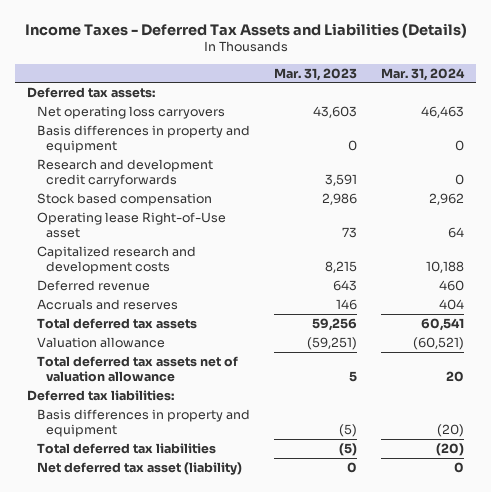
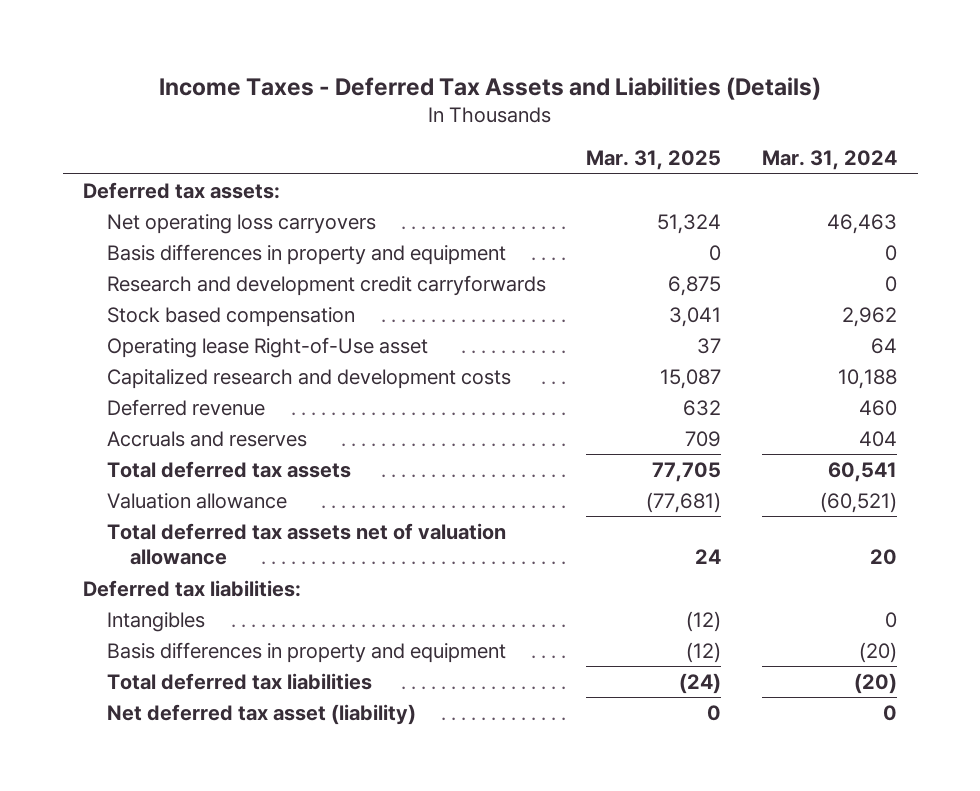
[273,67,357,81] Mar. 31, 2023 -> none
none -> [586,150,722,171] Mar. 31, 2025
none -> [106,611,205,632] Intangibles

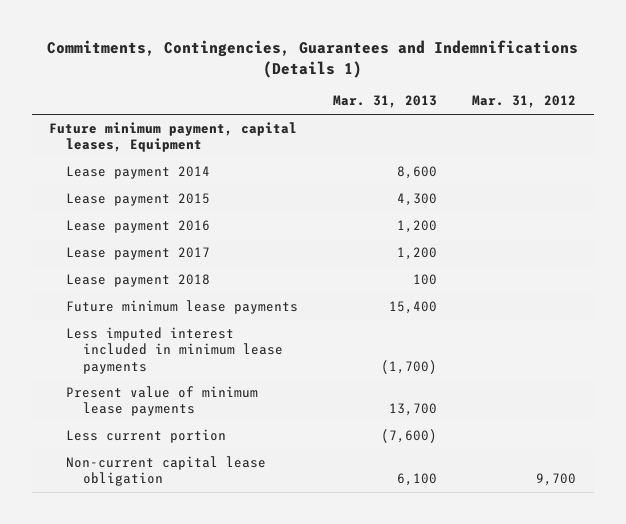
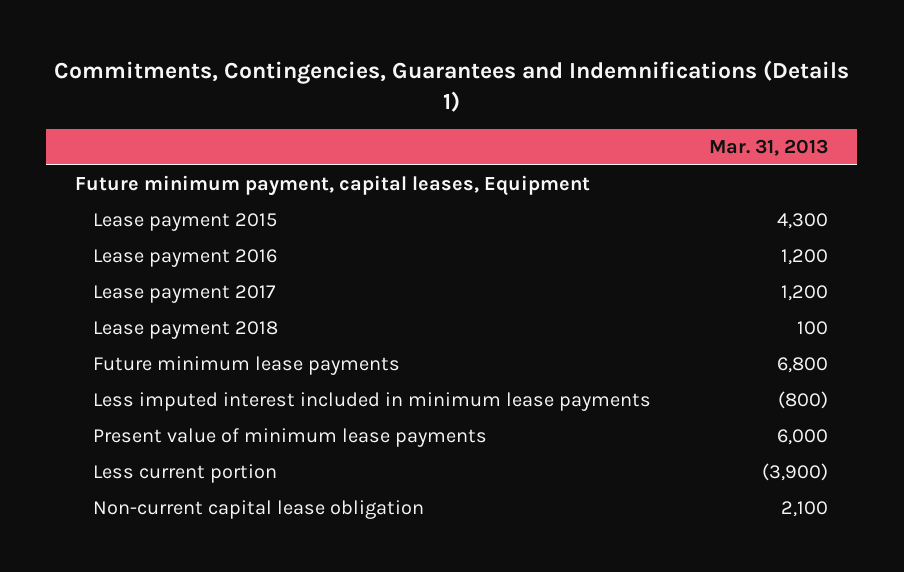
[472,95,577,109] Mar. 31, 2012 -> none
[66,166,211,180] Lease payment 2014 -> none
[389,301,438,315] 15,400 -> [777,357,829,374] 6,800
[381,359,438,374] (1,700) -> [778,391,829,410] (800)
[389,403,438,417] 13,700 -> [777,429,829,446] 6,000
[381,429,438,444] (7,600) -> [762,463,829,482] (3,900)
[397,473,438,487] 6,100 -> [781,501,829,518] 2,100

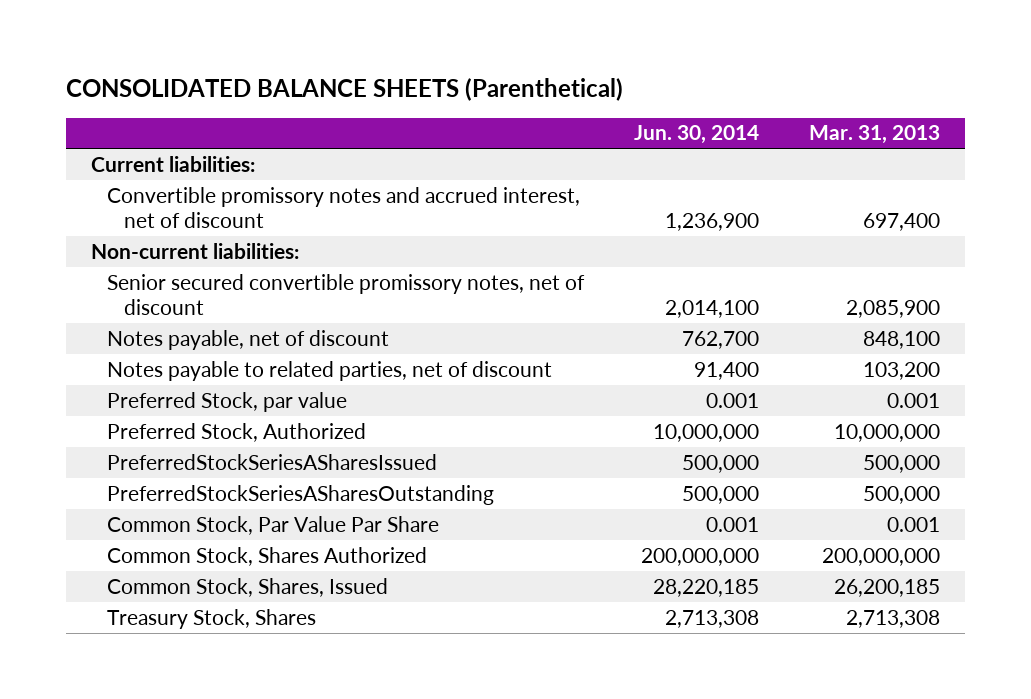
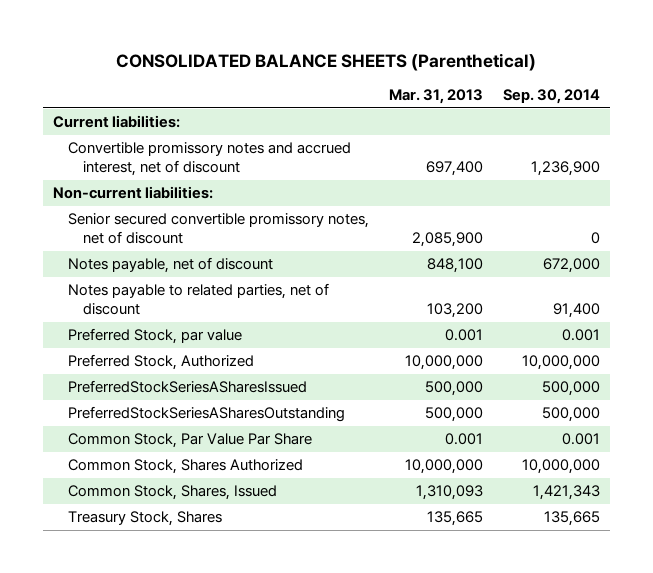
[634,125,760,145] Jun. 30, 2014 -> none
none -> [502,89,600,105] Sep. 30, 2014
[822,547,941,566] 200,000,000 -> [404,459,483,475] 10,000,000
[834,578,941,597] 26,200,185 -> [415,485,483,501] 1,310,093
[846,609,941,628] 2,713,308 -> [426,511,483,527] 135,665

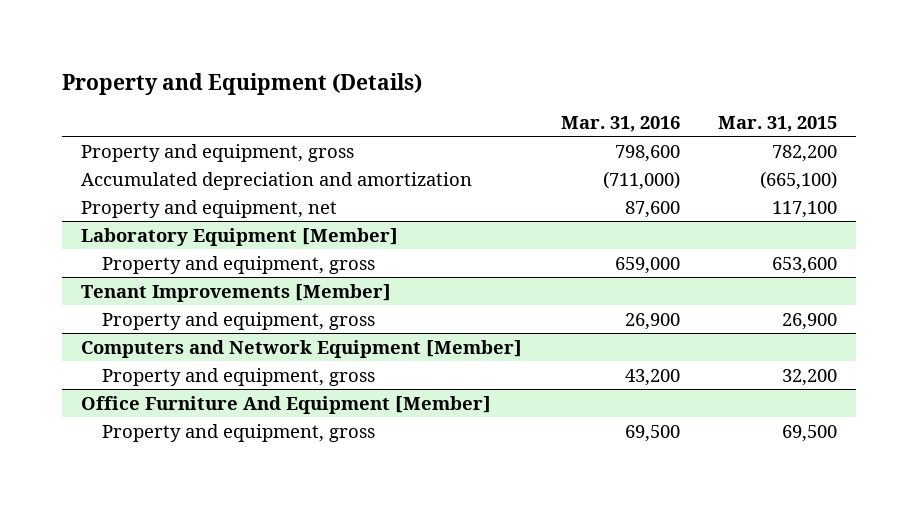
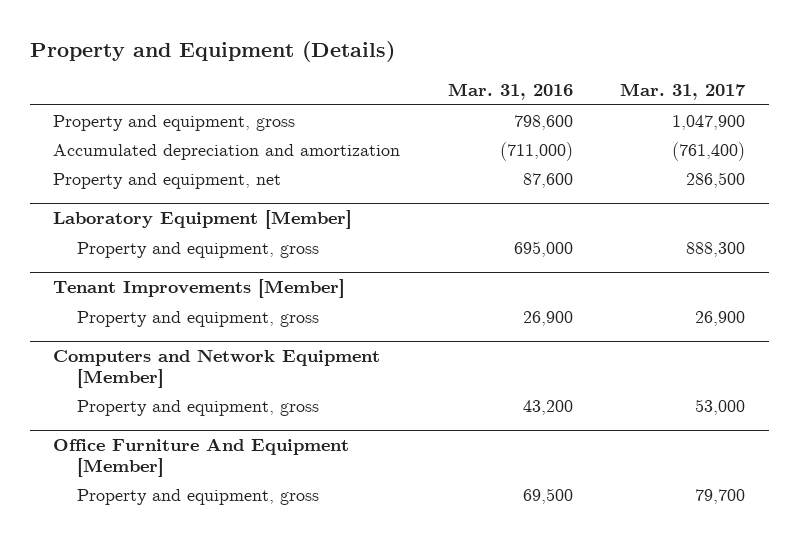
[718,115,838,132] Mar. 31, 2015 -> none
none -> [620,83,747,101] Mar. 31, 2017
[614,256,680,274] 659,000 -> [513,240,573,257] 695,000

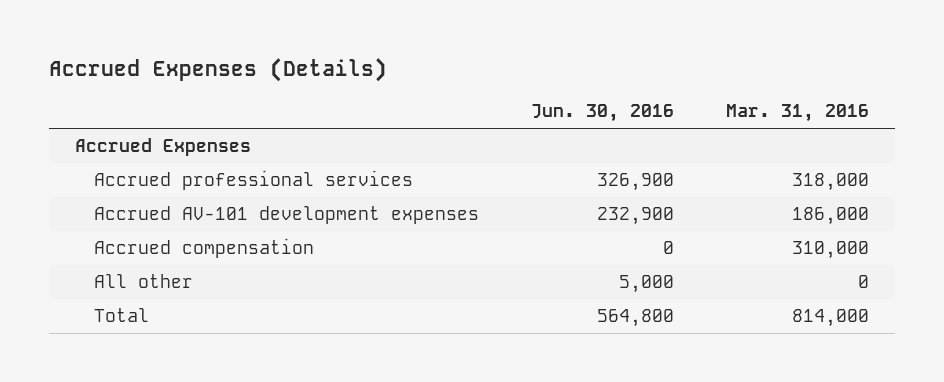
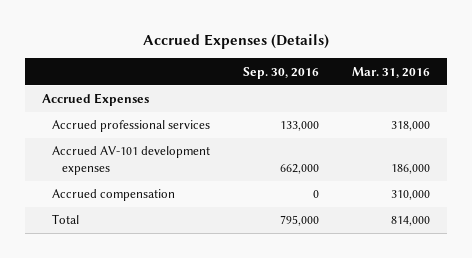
[530,104,674,123] Jun. 30, 2016 -> none
none -> [242,66,319,79] Sep. 30, 2016
[93,274,193,289] All other -> none

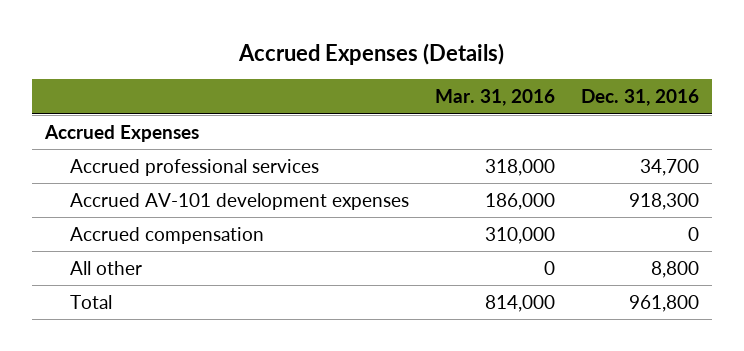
[242,66,319,79] Sep. 30, 2016 -> none
none -> [580,89,699,107] Dec. 31, 2016
none -> [70,260,143,275] All other

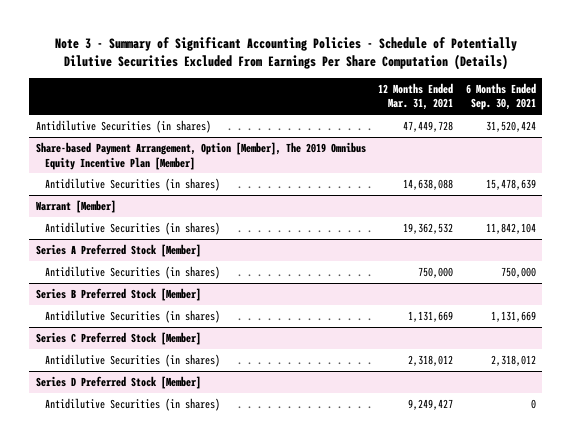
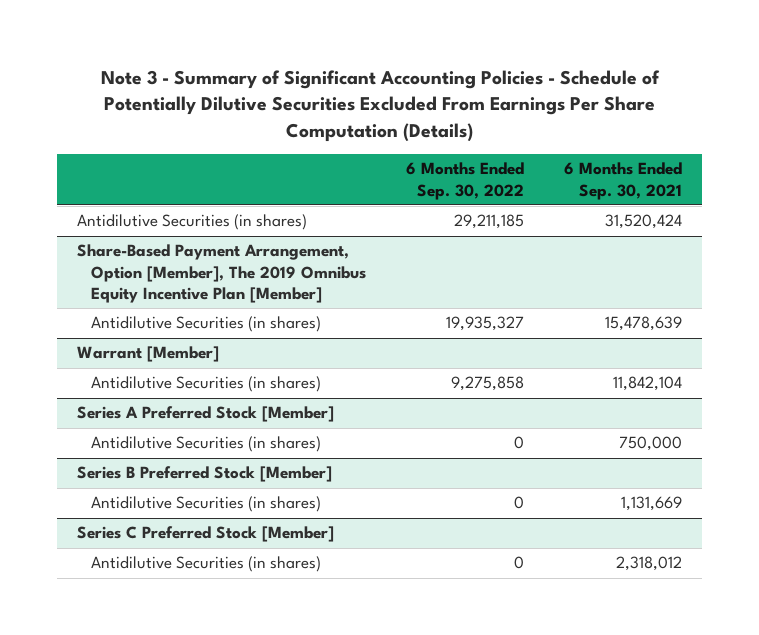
[378,82,454,111] 12 Months Ended Mar. 31, 2021 -> none
none -> [406,162,525,200] 6 Months Ended Sep. 30, 2022
[35,141,366,170] Share-based Payment Arrangement, Option [Member], The 2019 Omnibus Equity Incentive Plan [Member] -> [77,244,367,303] Share-Based Payment Arrangement, Option [Member], The 2019 Omnibus Equity Incentive Plan [Member]
[35,375,201,389] Series D Preferred Stock [Member] -> none
[45,397,221,411] Antidilutive Securities (in shares) -> none

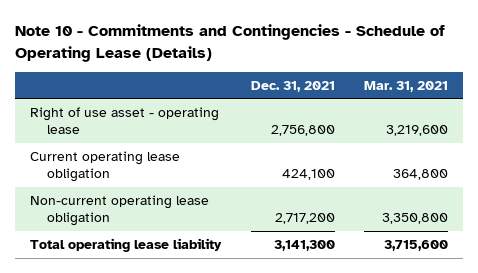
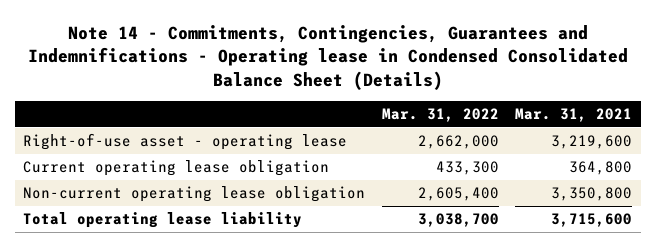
[14,24,445,62] Note 10 - Commitments and Contingencies - Schedule of Operating Lease (Details) -> [27,24,628,90] Note 14 - Commitments, Contingencies, Guarantees and Indemnifications - Operating lease in Condensed Consolidated Balance Sheet (Details)
[250,80,335,92] Dec. 31, 2021 -> none
none -> [381,108,499,123] Mar. 31, 2022
[29,106,219,135] Right of use asset - operating lease -> [23,133,348,151] Right-of-use asset - operating lease

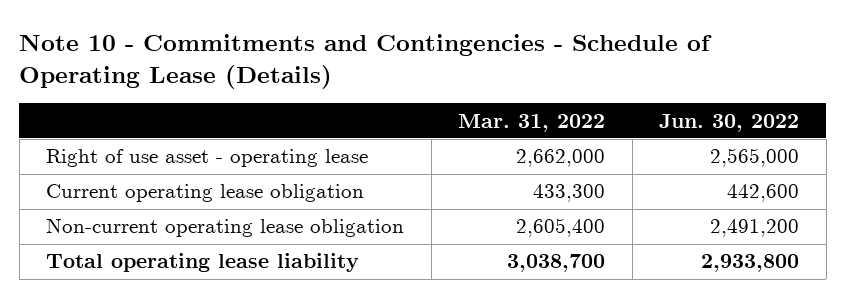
[27,24,628,90] Note 14 - Commitments, Contingencies, Guarantees and Indemnifications - Operating lease in Condensed Consolidated Balance Sheet (Details) -> [19,34,713,89] Note 10 - Commitments and Contingencies - Schedule of Operating Lease (Details)
[515,108,633,123] Mar. 31, 2021 -> none
none -> [659,113,800,132] Jun. 30, 2022
[23,133,348,151] Right-of-use asset - operating lease -> [46,149,369,168] Right of use asset - operating lease

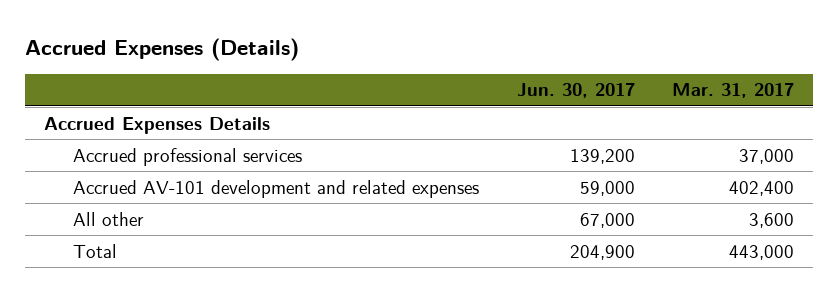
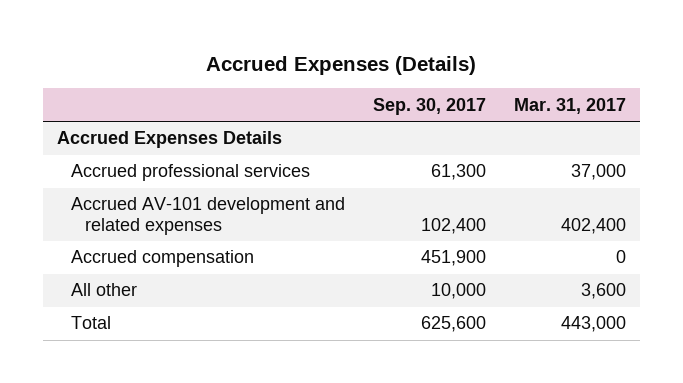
[516,83,635,99] Jun. 30, 2017 -> none
none -> [372,97,486,115] Sep. 30, 2017
none -> [70,250,254,268] Accrued compensation

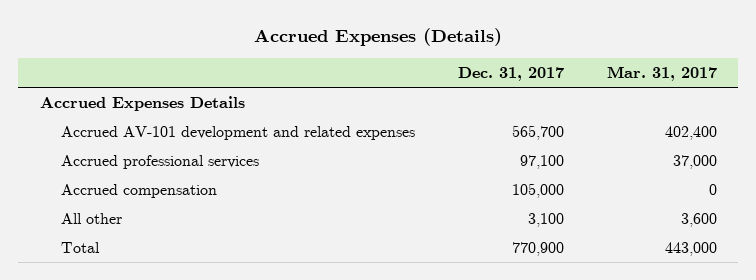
[372,97,486,115] Sep. 30, 2017 -> none
none -> [458,66,565,81] Dec. 31, 2017
[70,164,310,182] Accrued professional services -> [61,154,260,169] Accrued professional services

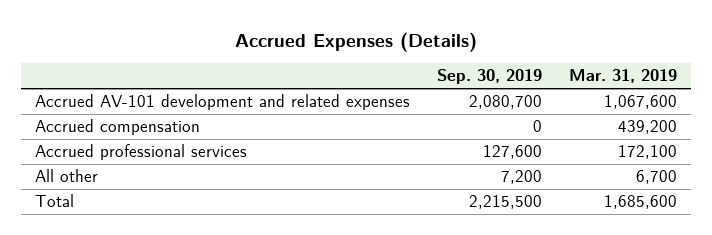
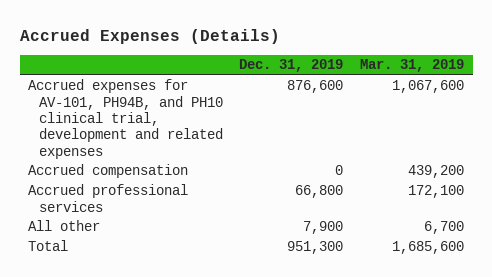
[436,69,542,85] Sep. 30, 2019 -> none
none -> [239,59,344,73] Dec. 31, 2019
[34,94,410,111] Accrued AV-101 development and related expenses -> [28,79,223,159] Accrued expenses for AV-101, PH94B, and PH10 clinical trial, development and related expenses

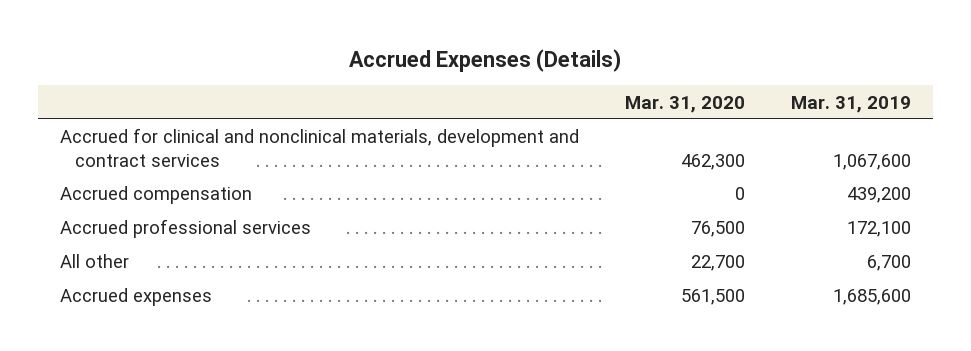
[239,59,344,73] Dec. 31, 2019 -> none
none -> [624,95,745,113] Mar. 31, 2020
[28,79,223,159] Accrued expenses for AV-101, PH94B, and PH10 clinical trial, development and related expenses -> [60,128,580,168] Accrued for clinical and nonclinical materials, development and contract services
[28,240,69,252] Total -> [60,288,213,307] Accrued expenses

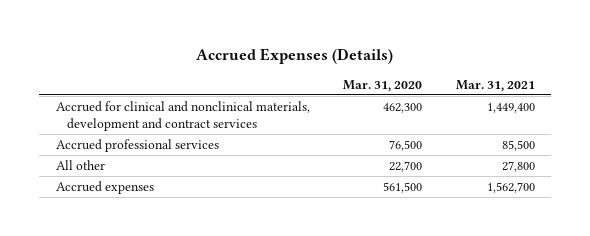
[790,95,911,113] Mar. 31, 2019 -> none
none -> [455,79,535,92] Mar. 31, 2021
[60,186,253,205] Accrued compensation -> none

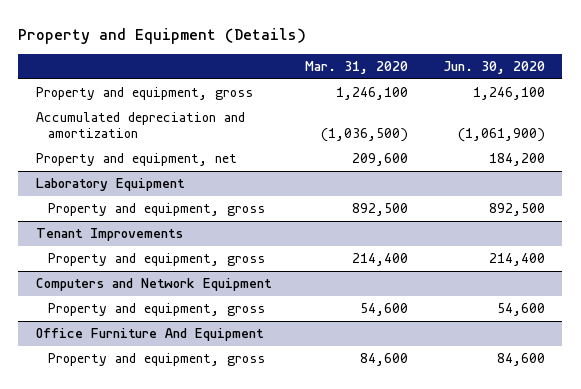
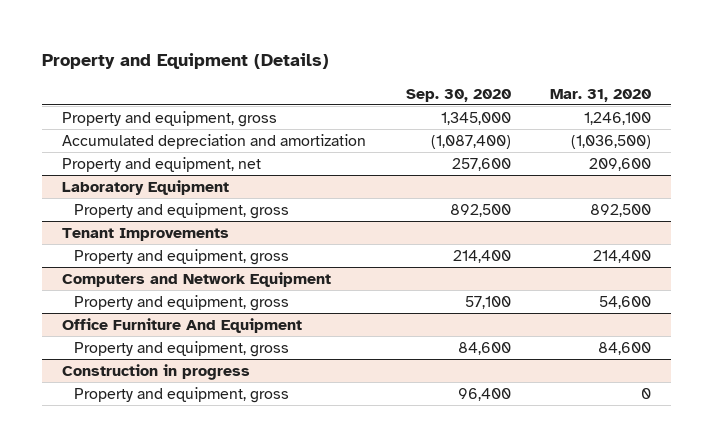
[442,61,545,75] Jun. 30, 2020 -> none
none -> [405,88,511,102] Sep. 30, 2020
none -> [62,363,251,380] Construction in progress
none -> [73,386,289,403] Property and equipment, gross

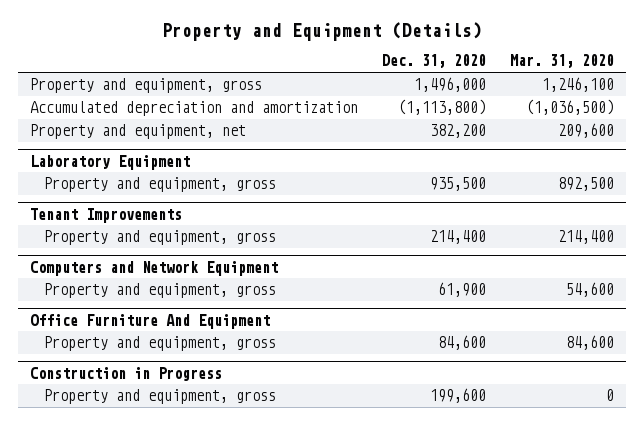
[405,88,511,102] Sep. 30, 2020 -> none
none -> [382,54,487,69] Dec. 31, 2020
[62,363,251,380] Construction in progress -> [29,366,222,381] Construction in Progress

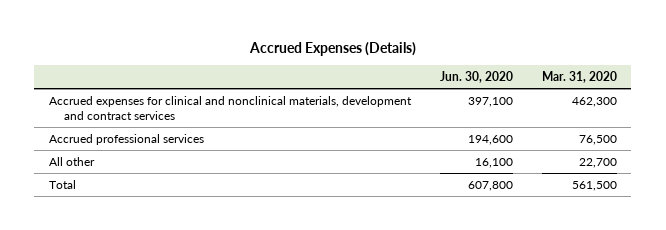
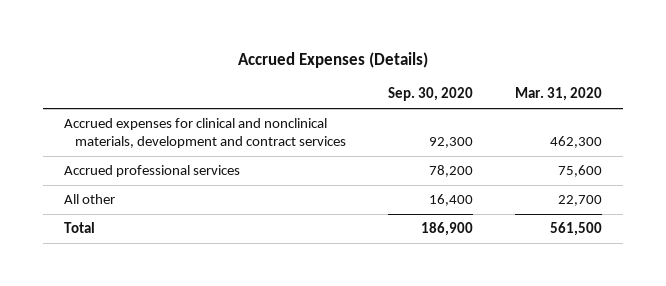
[439,70,513,83] Jun. 30, 2020 -> none
none -> [388,87,474,102] Sep. 30, 2020
[578,134,617,145] 76,500 -> [558,165,603,178] 75,600

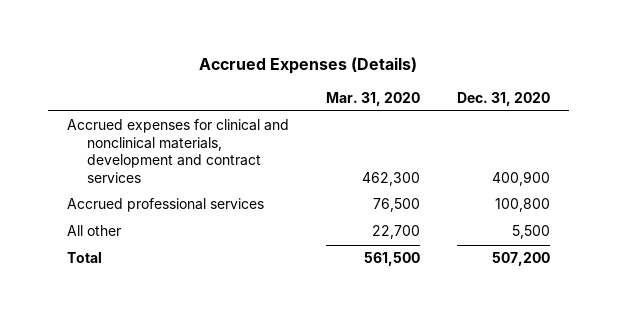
[388,87,474,102] Sep. 30, 2020 -> none
none -> [457,91,551,106] Dec. 31, 2020
[558,165,603,178] 75,600 -> [372,198,420,213] 76,500

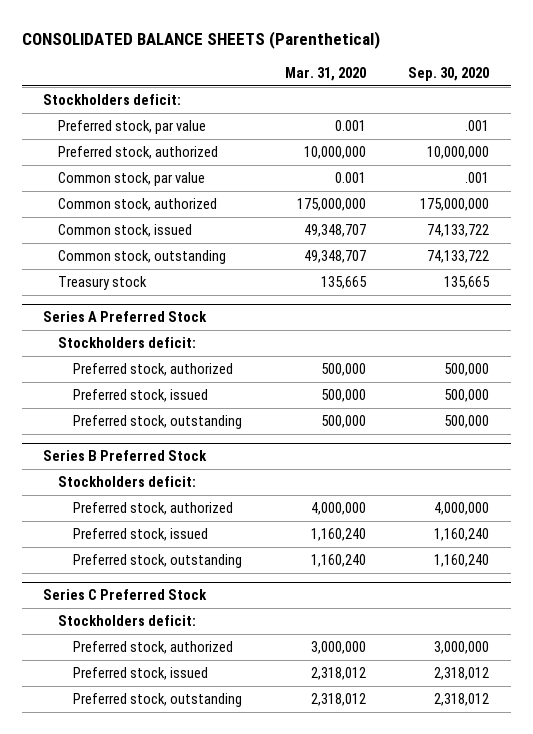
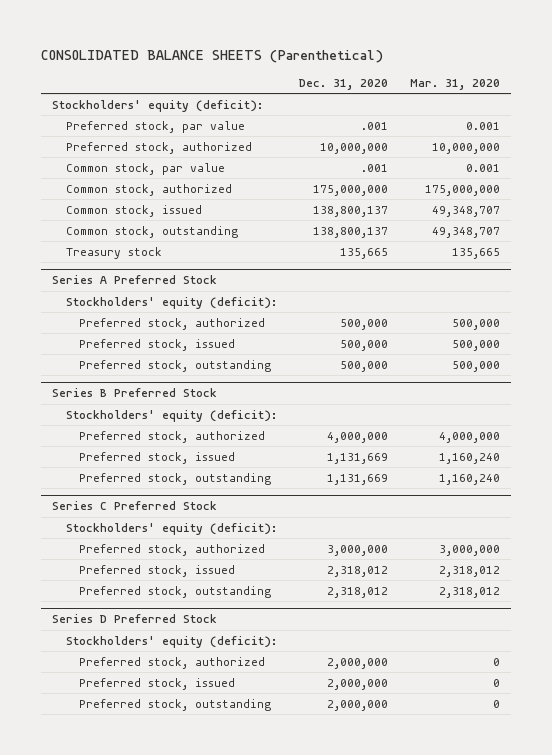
[408,67,490,82] Sep. 30, 2020 -> none
none -> [298,78,388,90] Dec. 31, 2020
[43,94,182,106] Stockholders deficit: -> [52,99,264,112] Stockholders' equity (deficit):
[58,337,197,349] Stockholders deficit: -> [65,296,277,309] Stockholders' equity (deficit):
[58,476,197,488] Stockholders deficit: -> [65,409,277,422] Stockholders' equity (deficit):
[58,615,197,627] Stockholders deficit: -> [65,522,277,535] Stockholders' equity (deficit):
none -> [52,613,218,623] Series D Preferred Stock
none -> [65,635,277,648] Stockholders' equity (deficit):
none -> [78,656,265,669] Preferred stock, authorized
none -> [78,677,235,690] Preferred stock, issued
none -> [78,698,271,711] Preferred stock, outstanding

